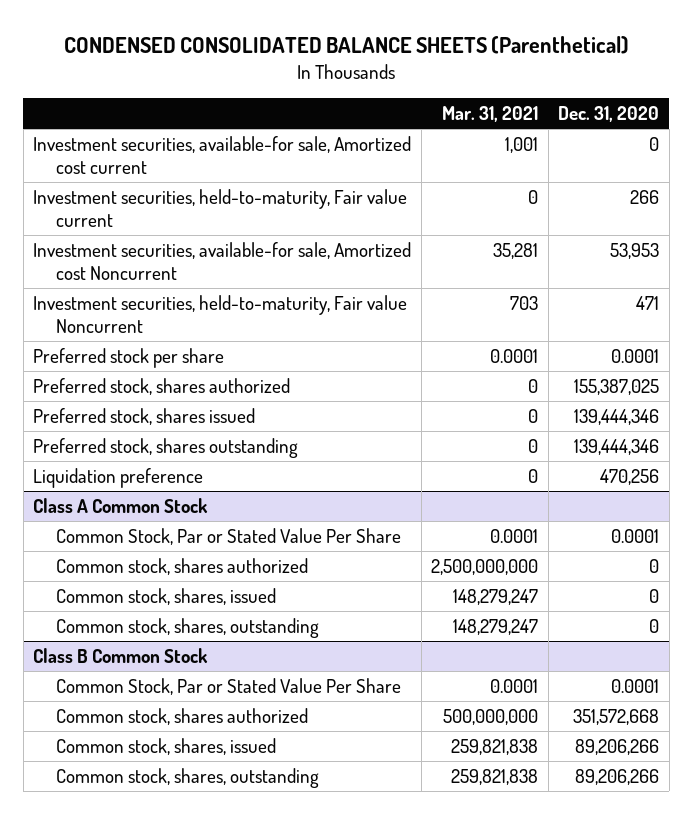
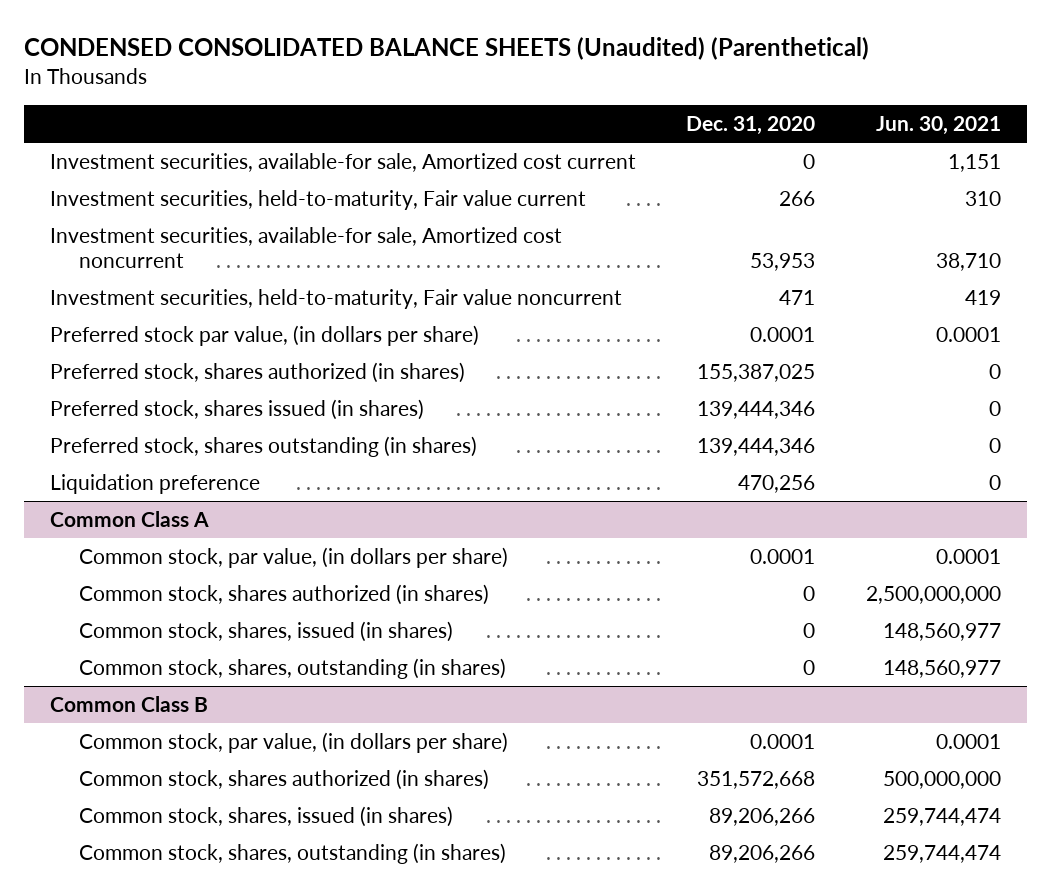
[64,35,630,54] CONDENSED CONSOLIDATED BALANCE SHEETS (Parenthetical) -> [24,37,870,61] CONDENSED CONSOLIDATED BALANCE SHEETS (Unaudited) (Parenthetical)
[442,106,539,123] Mar. 31, 2021 -> none
none -> [876,116,1002,136] Jun. 30, 2021
[33,242,412,280] Investment securities, available-for sale, Amortized cost Noncurrent -> [49,226,562,269] Investment securities, available-for sale, Amortized cost noncurrent
[33,295,408,333] Investment securities, held-to-maturity, Fair value Noncurrent -> [49,288,622,309] Investment securities, held-to-maturity, Fair value noncurrent
[33,348,225,369] Preferred stock per share -> [49,324,479,346] Preferred stock par value, (in dollars per share)
[33,378,291,396] Preferred stock, shares authorized -> [49,361,465,383] Preferred stock, shares authorized (in shares)
[33,408,256,426] Preferred stock, shares issued -> [49,398,424,420] Preferred stock, shares issued (in shares)
[33,438,299,459] Preferred stock, shares outstanding -> [49,435,477,457] Preferred stock, shares outstanding (in shares)
[33,498,209,514] Class A Common Stock -> [49,510,209,527] Common Class A
[55,528,401,546] Common Stock, Par or Stated Value Per Share -> [78,546,508,568] Common stock, par value, (in dollars per share)
[55,558,308,576] Common stock, shares authorized -> [78,583,489,605] Common stock, shares authorized (in shares)
[55,588,276,606] Common stock, shares, issued -> [78,620,453,642] Common stock, shares, issued (in shares)
[55,618,319,639] Common stock, shares, outstanding -> [78,657,506,679] Common stock, shares, outstanding (in shares)
[33,648,209,664] Class B Common Stock -> [49,695,208,712] Common Class B
[55,678,401,696] Common Stock, Par or Stated Value Per Share -> [78,731,508,753] Common stock, par value, (in dollars per share)
[55,708,308,726] Common stock, shares authorized -> [78,768,489,790] Common stock, shares authorized (in shares)
[55,738,276,756] Common stock, shares, issued -> [78,805,453,827] Common stock, shares, issued (in shares)
[55,768,319,789] Common stock, shares, outstanding -> [78,842,506,864] Common stock, shares, outstanding (in shares)

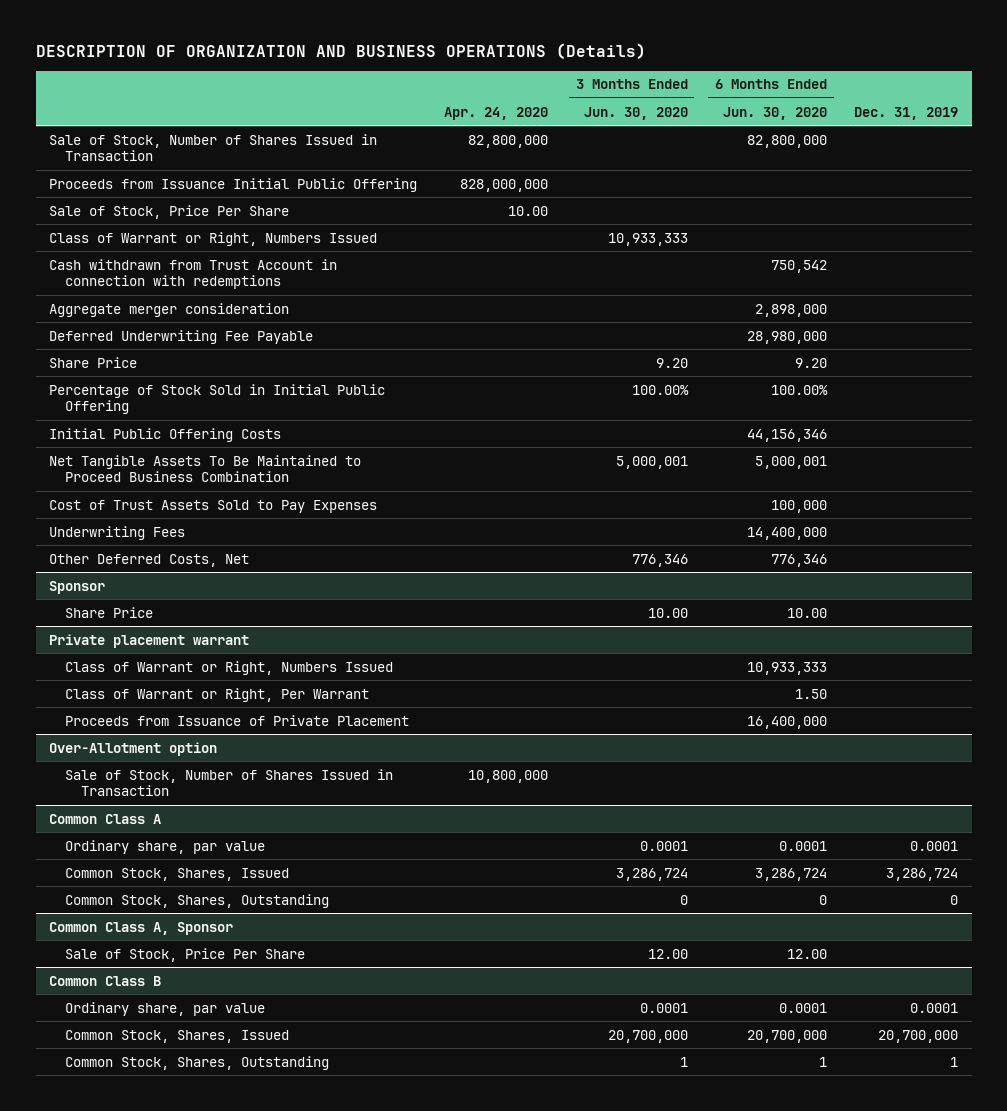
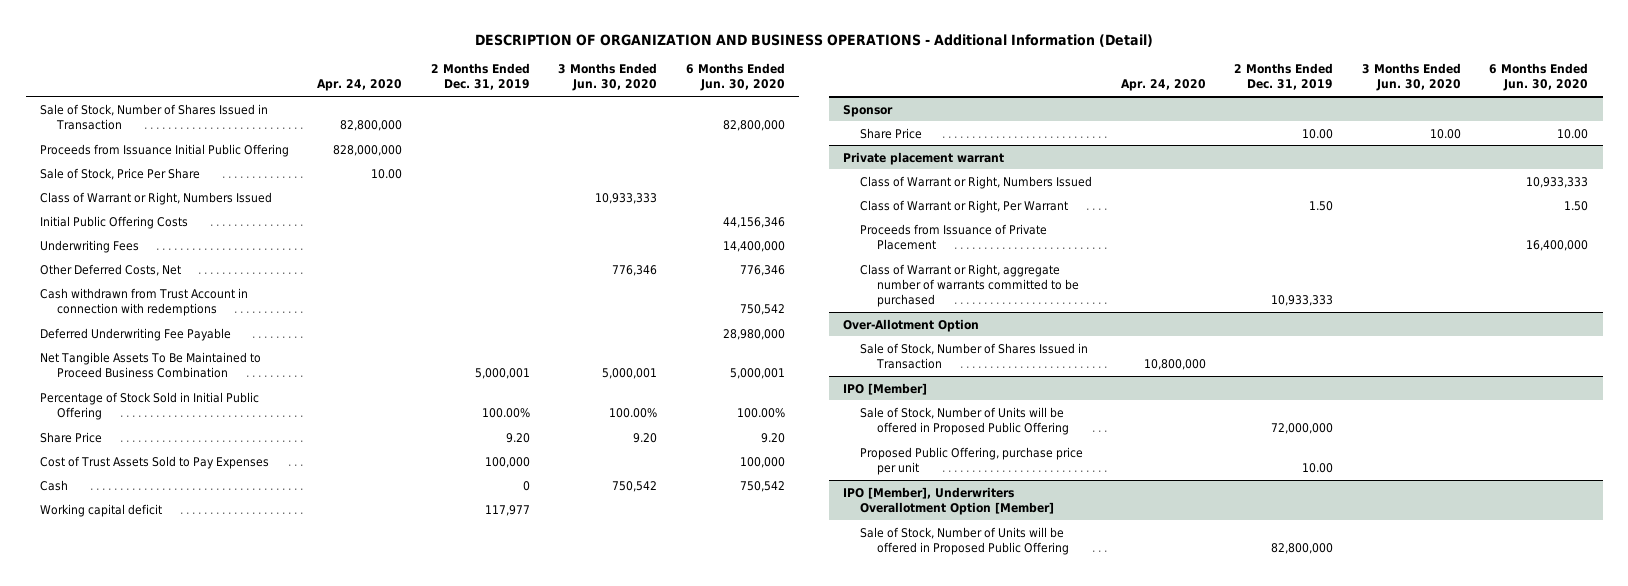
[35,42,646,59] DESCRIPTION OF ORGANIZATION AND BUSINESS OPERATIONS (Details) -> [475,33,1154,47] DESCRIPTION OF ORGANIZATION AND BUSINESS OPERATIONS - Additional Information (Detail)
[854,106,959,120] Dec. 31, 2019 -> none
none -> [430,63,530,91] 2 Months Ended Dec. 31, 2019
[49,427,282,442] Initial Public Offering Costs -> [39,215,188,229] Initial Public Offering Costs
[49,525,186,540] Underwriting Fees -> [39,239,139,253] Underwriting Fees
[49,553,250,567] Other Deferred Costs, Net -> [39,263,181,276] Other Deferred Costs, Net
[49,302,290,317] Aggregate merger consideration -> none
[49,383,386,415] Percentage of Stock Sold in Initial Public Offering -> [39,391,259,420] Percentage of Stock Sold in Initial Public Offering
[49,356,138,368] Share Price -> [39,431,102,443] Share Price
none -> [39,479,68,491] Cash
none -> [39,503,162,517] Working capital deficit
none -> [860,263,1079,308] Class of Warrant or Right, aggregate number of warrants committed to be purchased
[49,741,218,756] Over-Allotment option -> [843,318,980,332] Over-Allotment Option
[49,813,162,824] Common Class A -> none
[64,839,265,854] Ordinary share, par value -> none
[64,867,289,881] Common Stock, Shares, Issued -> none
[64,893,329,908] Common Stock, Shares, Outstanding -> none
[49,921,234,935] Common Class A, Sponsor -> none
[64,947,305,962] Sale of Stock, Price Per Share -> none
[49,975,162,986] Common Class B -> none
[64,1001,265,1016] Ordinary share, par value -> none
[64,1029,289,1043] Common Stock, Shares, Issued -> none
[64,1055,329,1070] Common Stock, Shares, Outstanding -> none
none -> [843,382,928,395] IPO [Member]
none -> [860,406,1069,435] Sale of Stock, Number of Units will be offered in Proposed Public Offering
none -> [860,446,1084,475] Proposed Public Offering, purchase price per unit
none -> [843,486,1055,515] IPO [Member], Underwriters Overallotment Option [Member]
none -> [860,526,1069,555] Sale of Stock, Number of Units will be offered in Proposed Public Offering

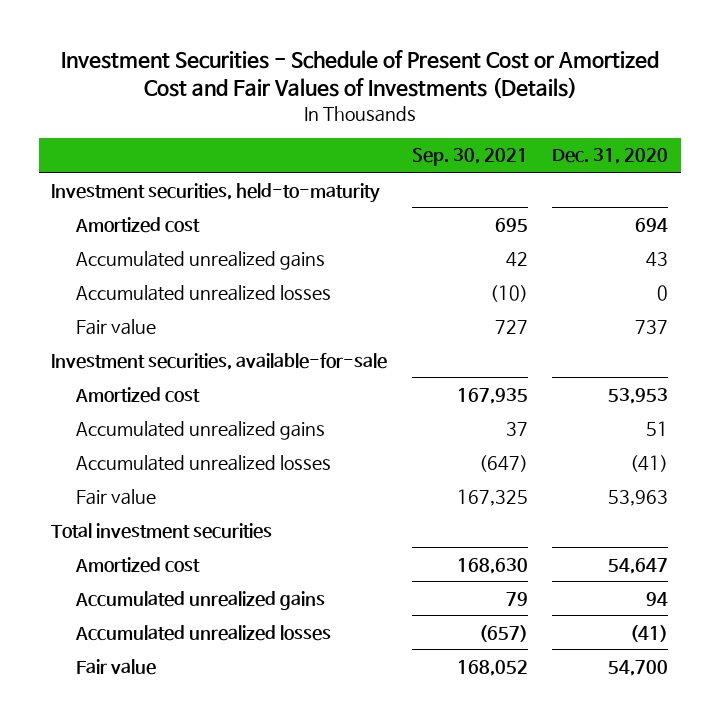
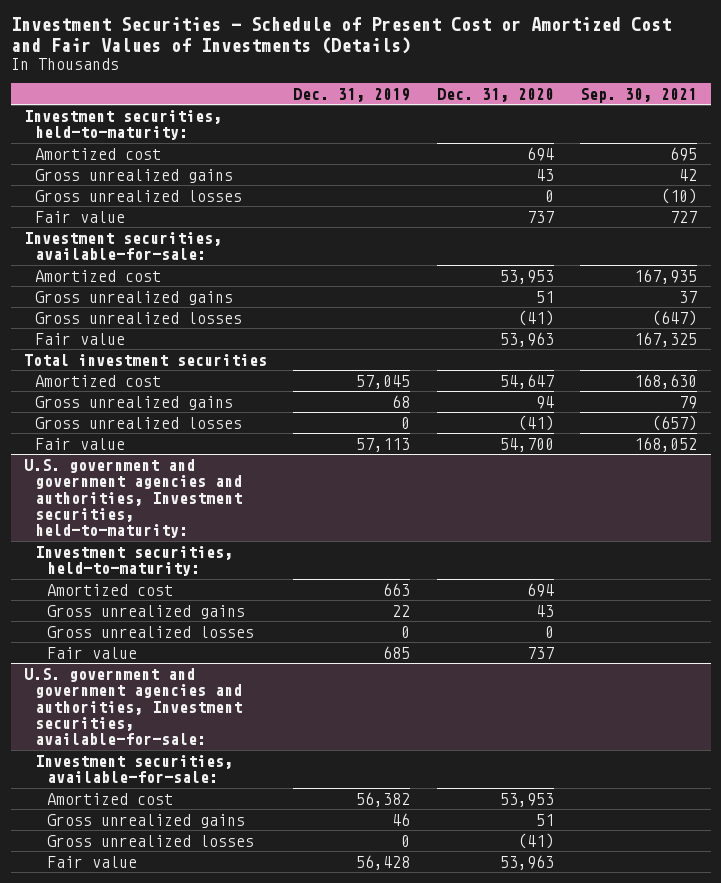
none -> [293,87,411,102] Dec. 31, 2019
[51,182,381,203] Investment securities, held-to-maturity -> [24,109,223,141] Investment securities, held-to-maturity:
[75,250,325,270] Accumulated unrealized gains -> [35,168,234,183] Gross unrealized gains
[75,284,331,301] Accumulated unrealized losses -> [35,189,243,202] Gross unrealized losses
[51,352,388,370] Investment securities, available-for-sale -> [24,231,223,261] Investment securities, available-for-sale:
[75,420,325,440] Accumulated unrealized gains -> [35,290,234,305] Gross unrealized gains
[75,454,331,471] Accumulated unrealized losses -> [35,311,243,324] Gross unrealized losses
[74,590,325,610] Accumulated unrealized gains -> [35,395,234,410] Gross unrealized gains
[74,624,331,641] Accumulated unrealized losses -> [35,416,243,429] Gross unrealized losses
none -> [24,458,243,539] U.S. government and government agencies and authorities, Investment securities, held-to-maturity:
none -> [35,545,234,577] Investment securities, held-to-maturity:
none -> [46,583,173,596] Amortized cost
none -> [46,604,245,619] Gross unrealized gains
none -> [46,625,254,638] Gross unrealized losses
none -> [46,646,137,659] Fair value
none -> [24,667,243,746] U.S. government and government agencies and authorities, Investment securities, available-for-sale:
none -> [35,754,234,784] Investment securities, available-for-sale:
none -> [46,792,173,805] Amortized cost
none -> [46,813,245,828] Gross unrealized gains
none -> [46,834,254,847] Gross unrealized losses
none -> [46,855,137,868] Fair value

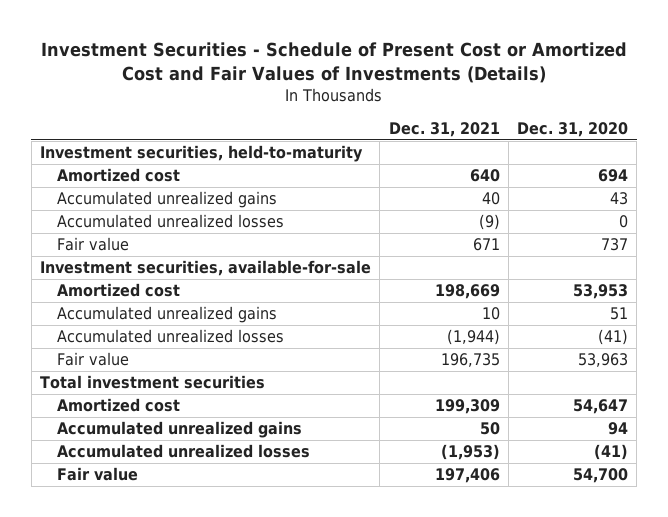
[293,87,411,102] Dec. 31, 2019 -> none
[580,87,698,103] Sep. 30, 2021 -> none
none -> [388,121,500,137] Dec. 31, 2021
[24,109,223,141] Investment securities, held-to-maturity: -> [40,145,364,163] Investment securities, held-to-maturity
[35,168,234,183] Gross unrealized gains -> [56,191,277,209] Accumulated unrealized gains
[35,189,243,202] Gross unrealized losses -> [56,214,284,229] Accumulated unrealized losses
[24,231,223,261] Investment securities, available-for-sale: -> [40,260,372,277] Investment securities, available-for-sale
[35,290,234,305] Gross unrealized gains -> [56,306,277,324] Accumulated unrealized gains
[35,311,243,324] Gross unrealized losses -> [56,329,284,344] Accumulated unrealized losses
[35,395,234,410] Gross unrealized gains -> [56,421,302,439] Accumulated unrealized gains
[35,416,243,429] Gross unrealized losses -> [56,444,310,459] Accumulated unrealized losses
[24,458,243,539] U.S. government and government agencies and authorities, Investment securities, held-to-maturity: -> none
[35,545,234,577] Investment securities, held-to-maturity: -> none
[46,583,173,596] Amortized cost -> none
[46,604,245,619] Gross unrealized gains -> none
[46,625,254,638] Gross unrealized losses -> none
[46,646,137,659] Fair value -> none
[24,667,243,746] U.S. government and government agencies and authorities, Investment securities, available-for-sale: -> none
[35,754,234,784] Investment securities, available-for-sale: -> none
[46,792,173,805] Amortized cost -> none
[46,813,245,828] Gross unrealized gains -> none
[46,834,254,847] Gross unrealized losses -> none
[46,855,137,868] Fair value -> none

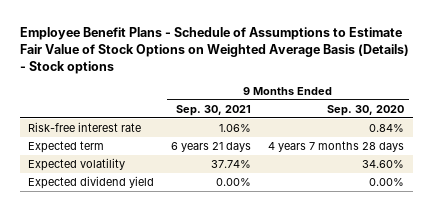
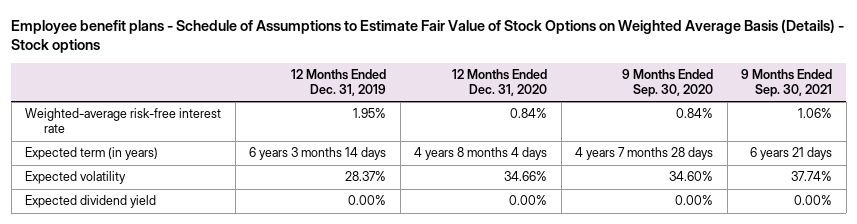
[19,26,409,75] Employee Benefit Plans - Schedule of Assumptions to Estimate Fair Value of Stock Options on Weighted Average Basis (Details) - Stock options -> [11,18,845,53] Employee benefit plans - Schedule of Assumptions to Estimate Fair Value of Stock Options on Weighted Average Basis (Details) - Stock options
none -> [291,68,387,96] 12 Months Ended Dec. 31, 2019
none -> [452,68,548,96] 12 Months Ended Dec. 31, 2020
[28,121,142,132] Risk-free interest rate -> [25,108,222,134] Weighted-average risk-free interest rate
[28,140,105,153] Expected term -> [25,147,159,161] Expected term (in years)

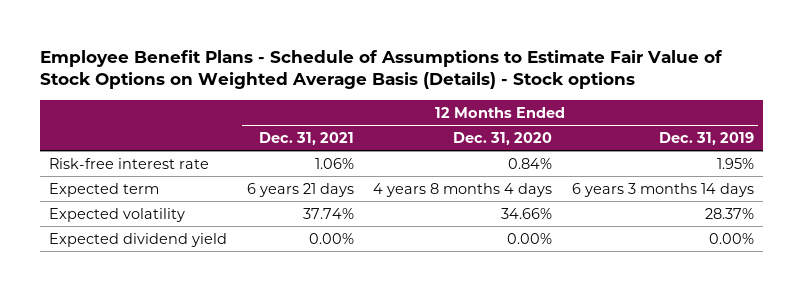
[11,18,845,53] Employee benefit plans - Schedule of Assumptions to Estimate Fair Value of Stock Options on Weighted Average Basis (Details) - Stock options -> [39,49,723,90] Employee Benefit Plans - Schedule of Assumptions to Estimate Fair Value of Stock Options on Weighted Average Basis (Details) - Stock options
[622,68,714,97] 9 Months Ended Sep. 30, 2020 -> none
[741,68,833,97] 9 Months Ended Sep. 30, 2021 -> none
none -> [258,131,354,145] Dec. 31, 2021
[25,108,222,134] Weighted-average risk-free interest rate -> [49,157,210,169] Risk-free interest rate
[25,147,159,161] Expected term (in years) -> [49,182,160,197] Expected term

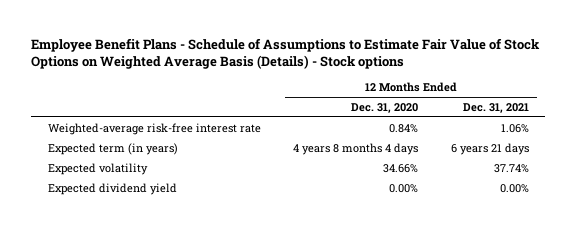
[658,131,754,145] Dec. 31, 2019 -> none
[49,157,210,169] Risk-free interest rate -> [47,122,261,135] Weighted-average risk-free interest rate
[49,182,160,197] Expected term -> [47,142,178,155] Expected term (in years)

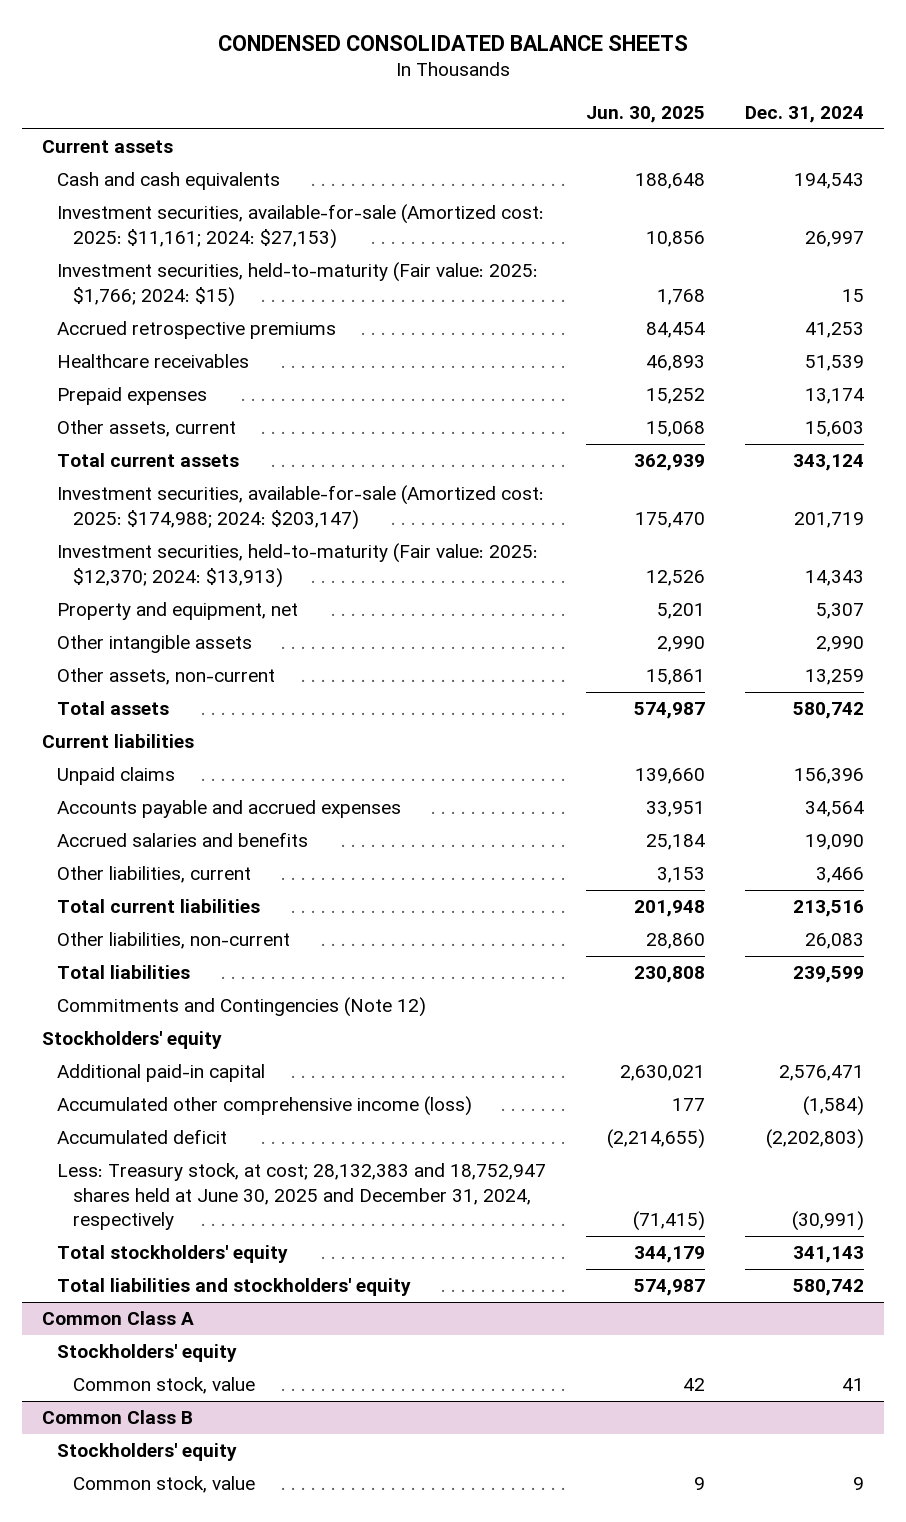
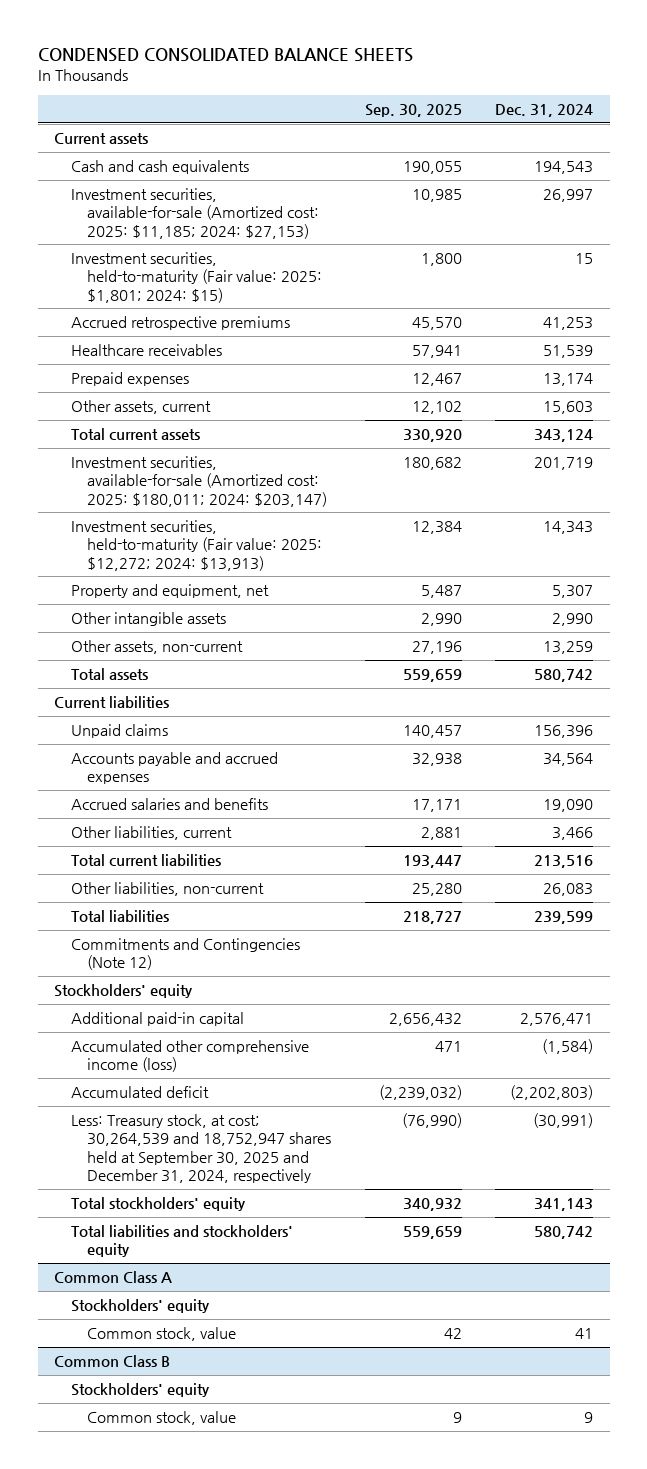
[586,105,706,123] Jun. 30, 2025 -> none
none -> [364,103,462,117] Sep. 30, 2025
[57,204,545,249] Investment securities, available-for-sale (Amortized cost: 2025: $11,161; 2024: $27,153) -> [70,188,320,239] Investment securities, available-for-sale (Amortized cost: 2025: $11,185; 2024: $27,153)
[57,262,539,307] Investment securities, held-to-maturity (Fair value: 2025: $1,766; 2024: $15) -> [70,252,323,303] Investment securities, held-to-maturity (Fair value: 2025: $1,801; 2024: $15)
[57,485,545,530] Investment securities, available-for-sale (Amortized cost: 2025: $174,988; 2024: $203,147) -> [70,456,328,507] Investment securities, available-for-sale (Amortized cost: 2025: $180,011; 2024: $203,147)
[57,543,539,588] Investment securities, held-to-maturity (Fair value: 2025: $12,370; 2024: $13,913) -> [70,520,323,571] Investment securities, held-to-maturity (Fair value: 2025: $12,272; 2024: $13,913)
[57,1163,547,1231] Less: Treasury stock, at cost; 28,132,383 and 18,752,947 shares held at June 30, 2025 and December 31, 2024, respectively -> [70,1114,332,1184] Less: Treasury stock, at cost; 30,264,539 and 18,752,947 shares held at September 30, 2025 and December 31, 2024, respectively

